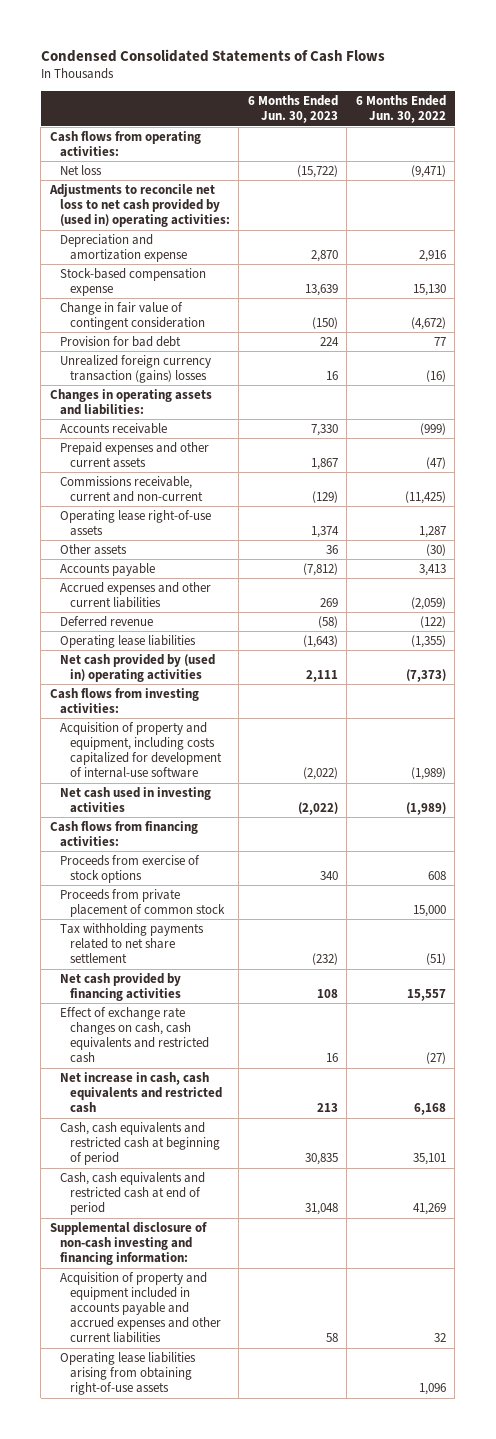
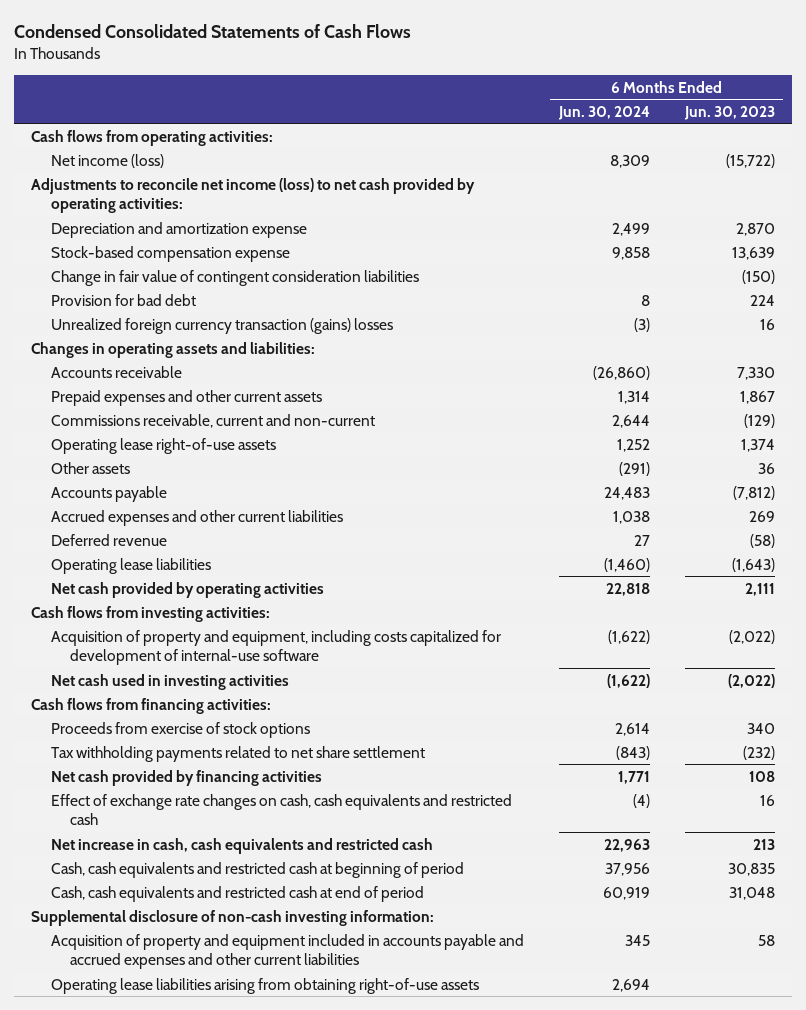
[355,95,446,124] 6 Months Ended Jun. 30, 2022 -> none
none -> [557,105,650,120] Jun. 30, 2024
[60,164,103,175] Net loss -> [50,153,164,168] Net income (loss)
[48,183,231,228] Adjustments to reconcile net loss to net cash provided by (used in) operating activities: -> [31,177,476,214] Adjustments to reconcile net income (loss) to net cash provided by operating activities:
[60,301,206,331] Change in fair value of contingent consideration -> [50,269,419,286] Change in fair value of contingent consideration liabilities
[60,653,216,683] Net cash provided by (used in) operating activities -> [50,581,324,598] Net cash provided by operating activities
[60,888,226,918] Proceeds from private placement of common stock -> none
[49,1221,207,1266] Supplemental disclosure of non-cash investing and financing information: -> [31,909,435,926] Supplemental disclosure of non-cash investing information:

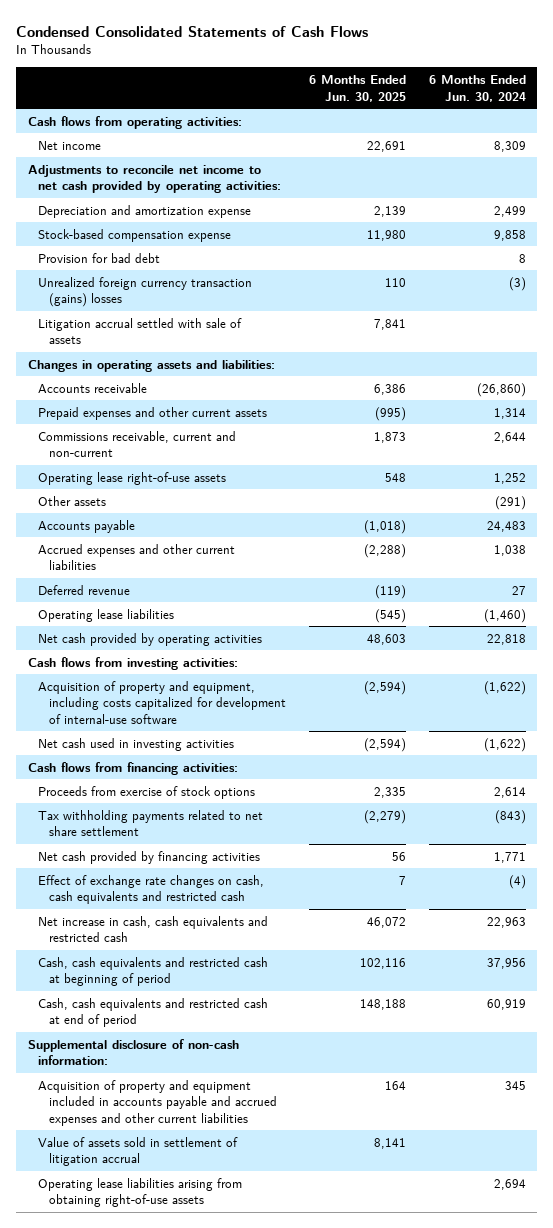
[683,105,775,120] Jun. 30, 2023 -> none
none -> [308,75,406,102] 6 Months Ended Jun. 30, 2025
[50,153,164,168] Net income (loss) -> [38,140,102,150] Net income
[31,177,476,214] Adjustments to reconcile net income (loss) to net cash provided by operating activities: -> [27,164,282,194] Adjustments to reconcile net income to net cash provided by operating activities:
[50,269,419,286] Change in fair value of contingent consideration liabilities -> none
none -> [38,317,243,345] Litigation accrual settled with sale of assets
[31,909,435,926] Supplemental disclosure of non-cash investing information: -> [27,1038,239,1066] Supplemental disclosure of non-cash information:
none -> [38,1136,239,1167] Value of assets sold in settlement of litigation accrual

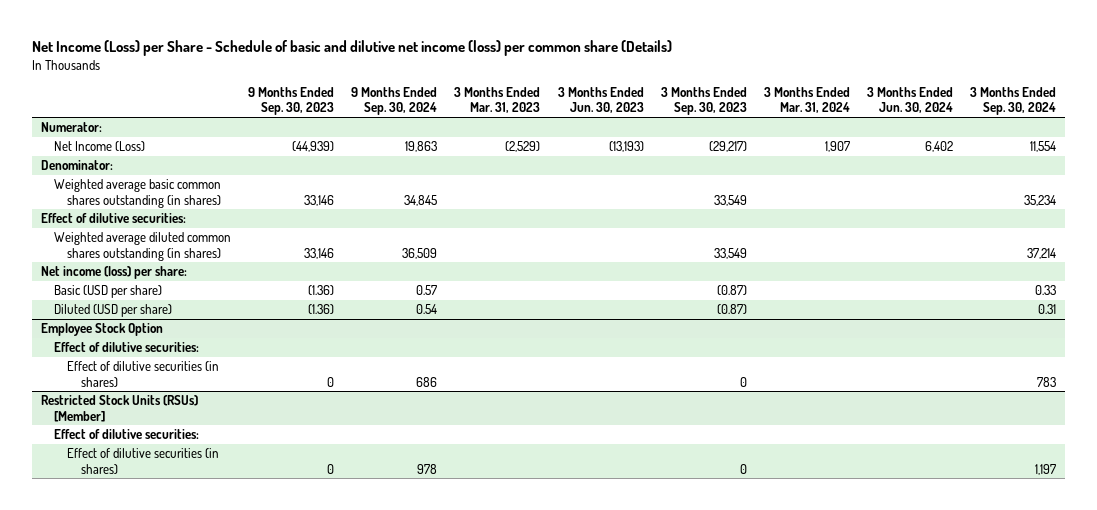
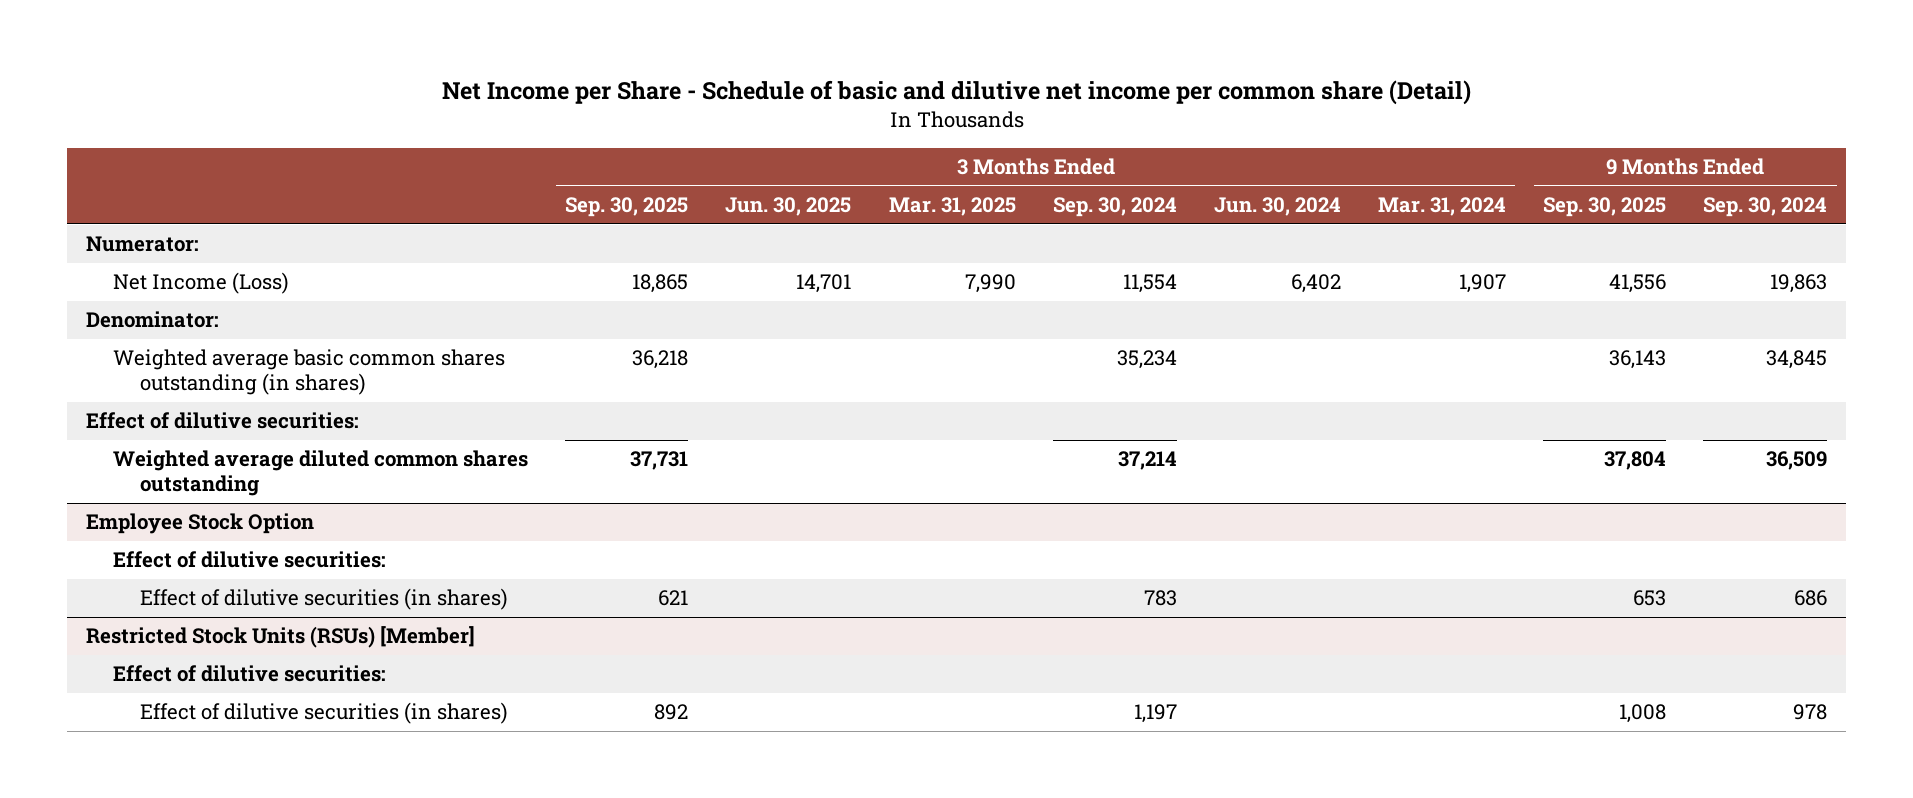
[32,40,673,57] Net Income (Loss) per Share - Schedule of basic and dilutive net income (loss) per common share (Details) -> [441,80,1471,106] Net Income per Share - Schedule of basic and dilutive net income per common share (Detail)
[248,87,335,116] 9 Months Ended Sep. 30, 2023 -> none
[454,87,541,114] 3 Months Ended Mar. 31, 2023 -> none
[557,87,644,114] 3 Months Ended Jun. 30, 2023 -> none
[660,87,747,116] 3 Months Ended Sep. 30, 2023 -> none
none -> [565,197,689,218] Sep. 30, 2025
none -> [725,197,852,217] Jun. 30, 2025
none -> [888,197,1016,217] Mar. 31, 2025
none -> [1543,197,1667,218] Sep. 30, 2025
[40,266,187,280] Net income (loss) per share: -> none
[54,285,163,299] Basic (USD per share) -> none
[54,304,173,318] Diluted (USD per share) -> none
[54,232,232,261] Weighted average diluted common shares outstanding (in shares) -> [112,450,528,497] Weighted average diluted common shares outstanding

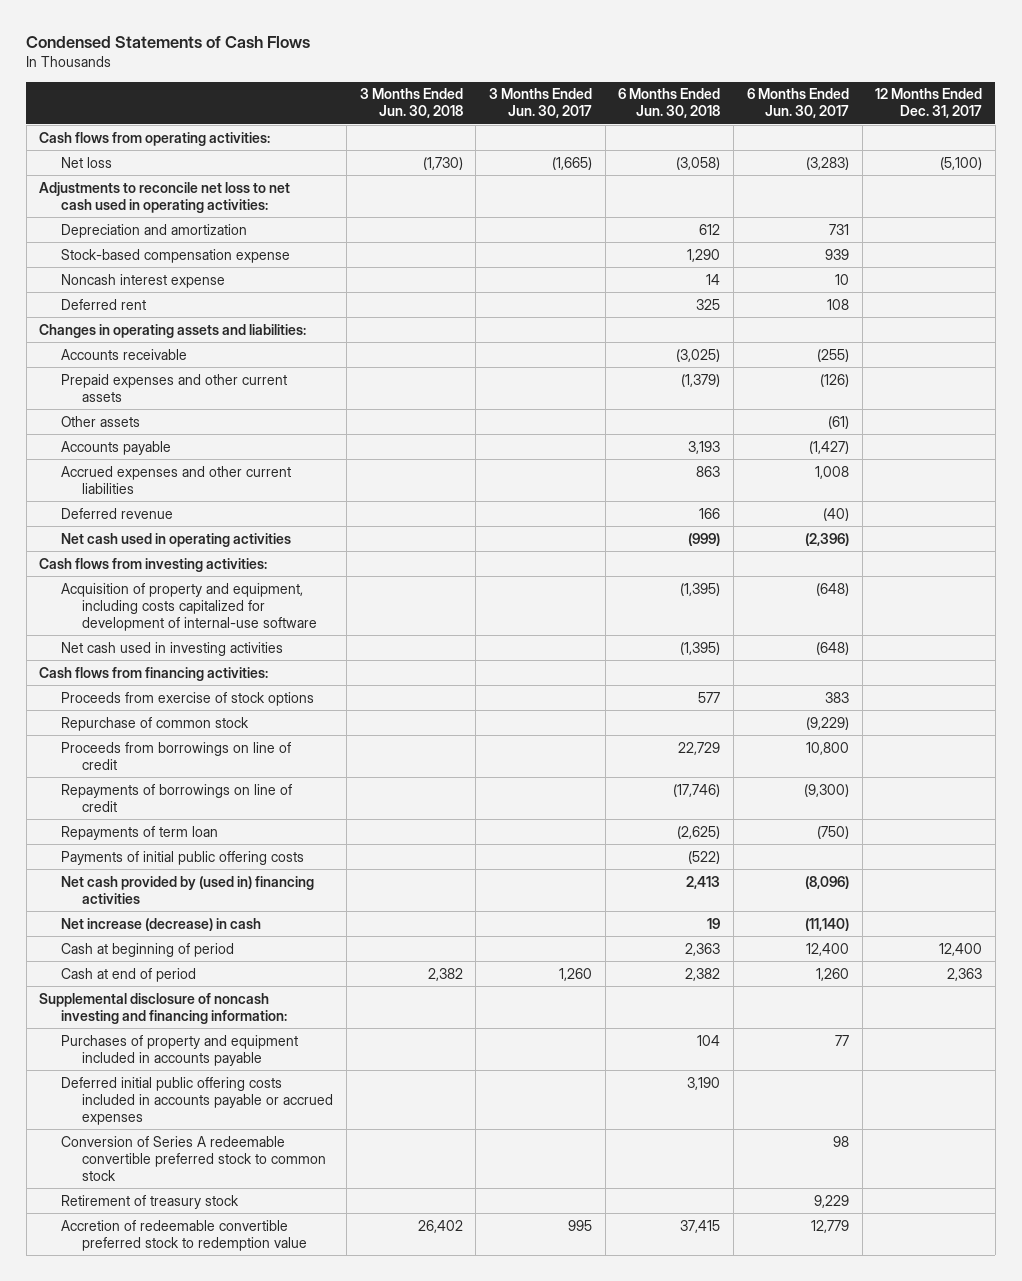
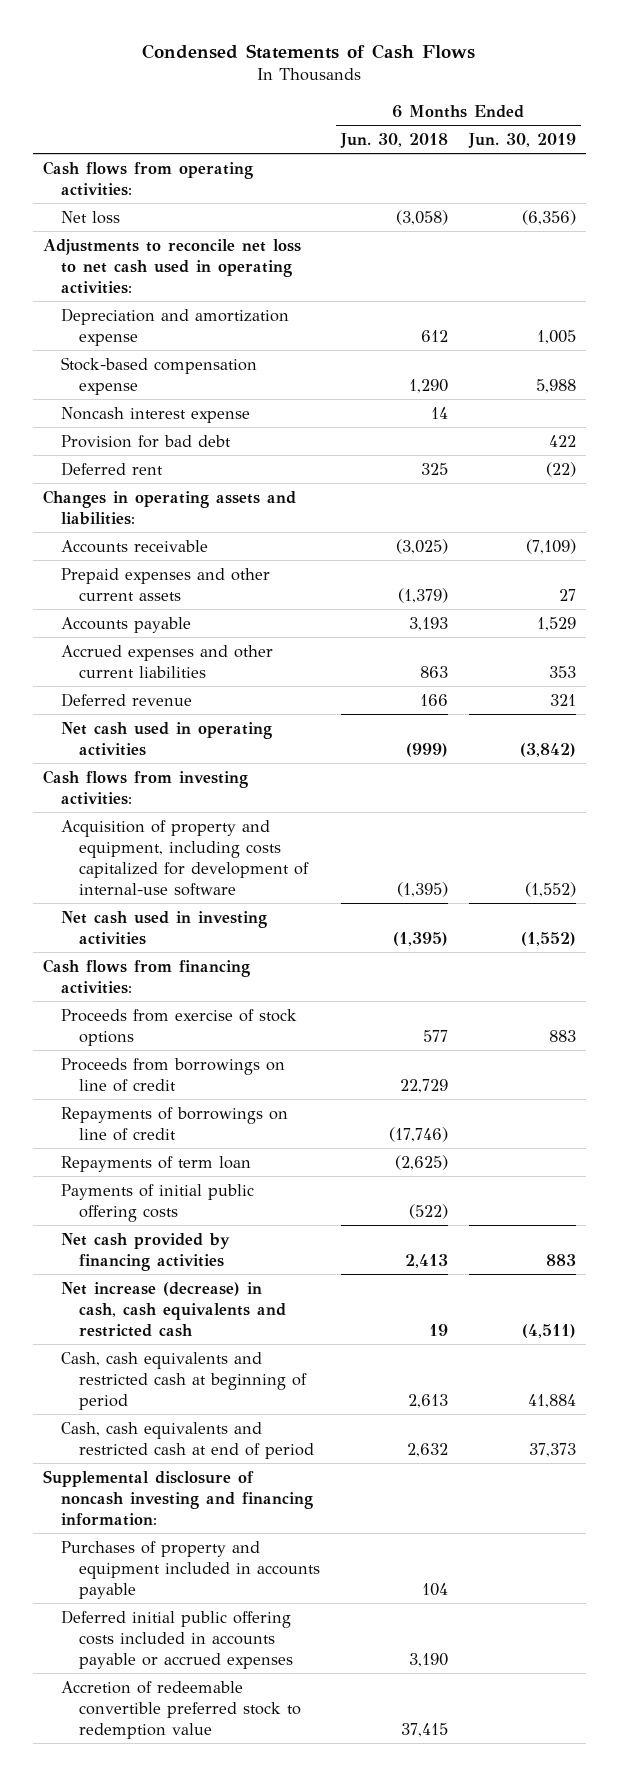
[359,88,463,119] 3 Months Ended Jun. 30, 2018 -> none
[489,88,593,119] 3 Months Ended Jun. 30, 2017 -> none
[746,88,849,119] 6 Months Ended Jun. 30, 2017 -> none
[875,88,983,119] 12 Months Ended Dec. 31, 2017 -> none
none -> [467,132,576,148] Jun. 30, 2019
[60,223,247,238] Depreciation and amortization -> [61,307,290,346] Depreciation and amortization expense
none -> [61,434,232,448] Provision for bad debt
[60,415,140,427] Other assets -> none
[60,716,249,731] Repurchase of common stock -> none
[60,875,314,904] Net cash provided by (used in) financing activities -> [61,1232,231,1271] Net cash provided by financing activities
[60,917,261,931] Net increase (decrease) in cash -> [61,1281,287,1337] Net increase (decrease) in cash, cash equivalents and restricted cash
[60,942,234,957] Cash at beginning of period -> [61,1351,308,1410] Cash, cash equivalents and restricted cash at beginning of period
[685,942,721,956] 2,363 -> [408,1393,449,1408] 2,613
[60,967,196,982] Cash at end of period -> [61,1421,315,1459] Cash, cash equivalents and restricted cash at end of period
[685,967,721,981] 2,382 -> [407,1442,449,1457] 2,632
[60,1135,327,1181] Conversion of Series A redeemable convertible preferred stock to common stock -> none
[60,1194,239,1209] Retirement of treasury stock -> none

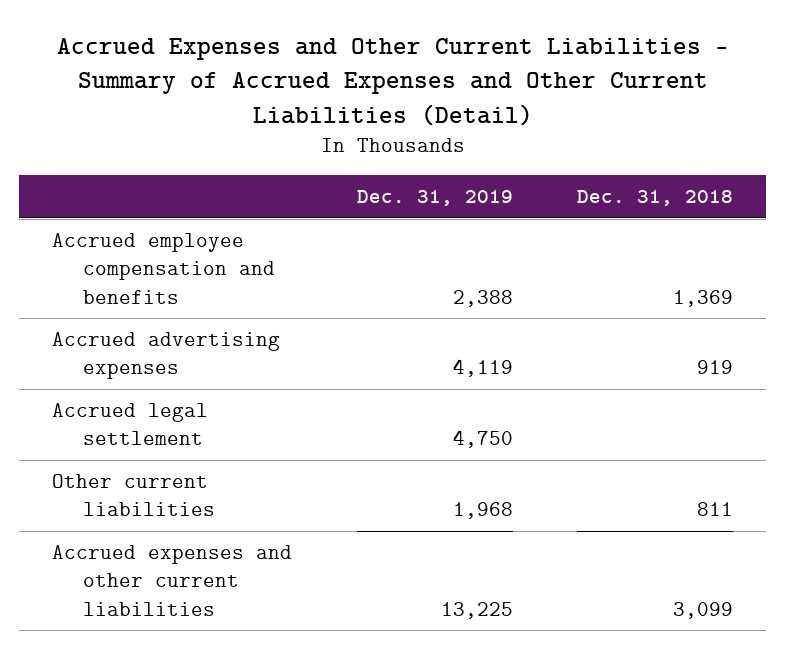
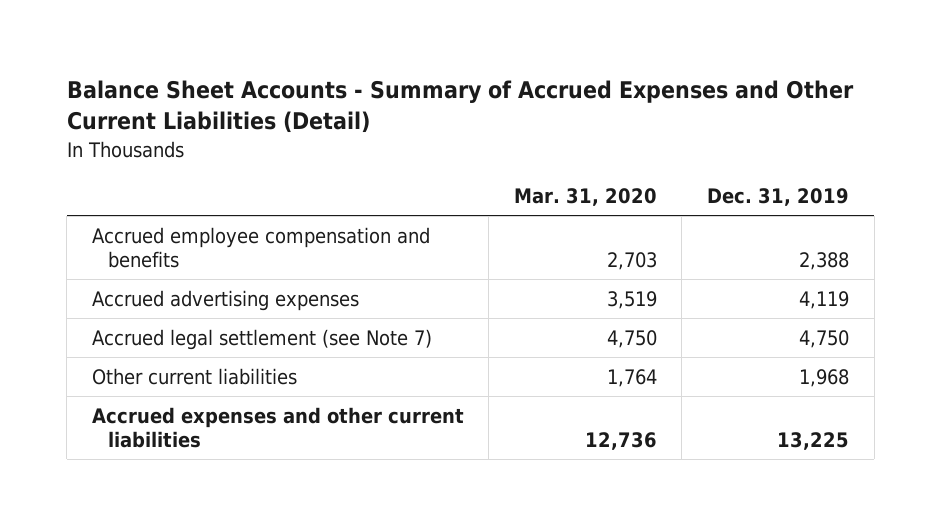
[56,37,729,126] Accrued Expenses and Other Current Liabilities - Summary of Accrued Expenses and Other Current Liabilities (Detail) -> [66,80,854,134] Balance Sheet Accounts - Summary of Accrued Expenses and Other Current Liabilities (Detail)
[577,189,734,206] Dec. 31, 2018 -> none
none -> [513,188,657,207] Mar. 31, 2020
[51,403,208,446] Accrued legal settlement -> [91,328,432,350] Accrued legal settlement (see Note 7)

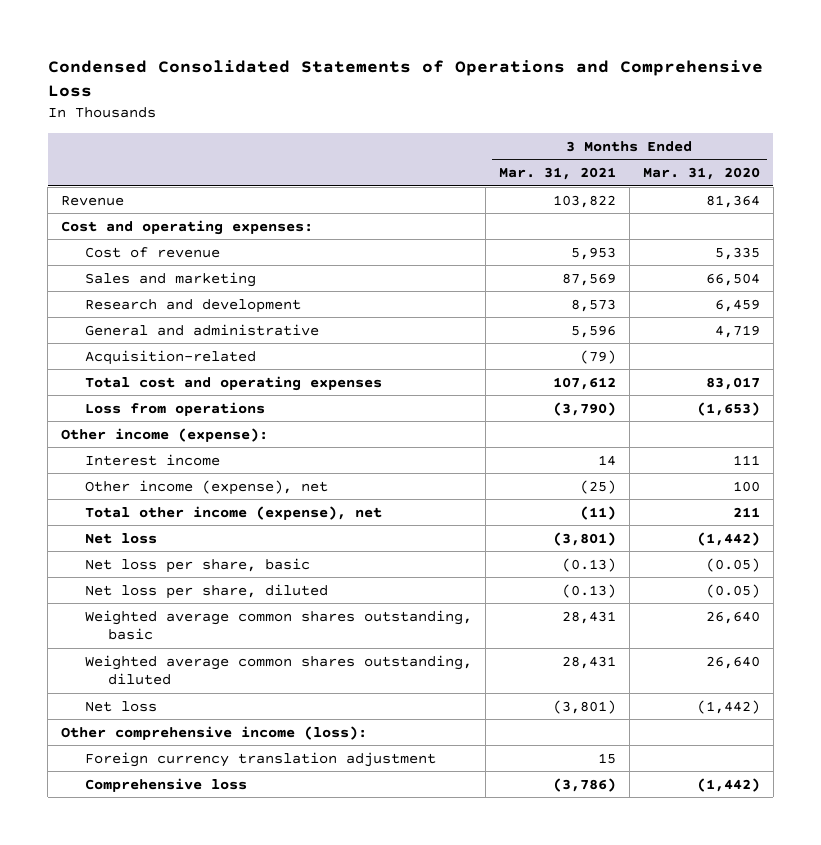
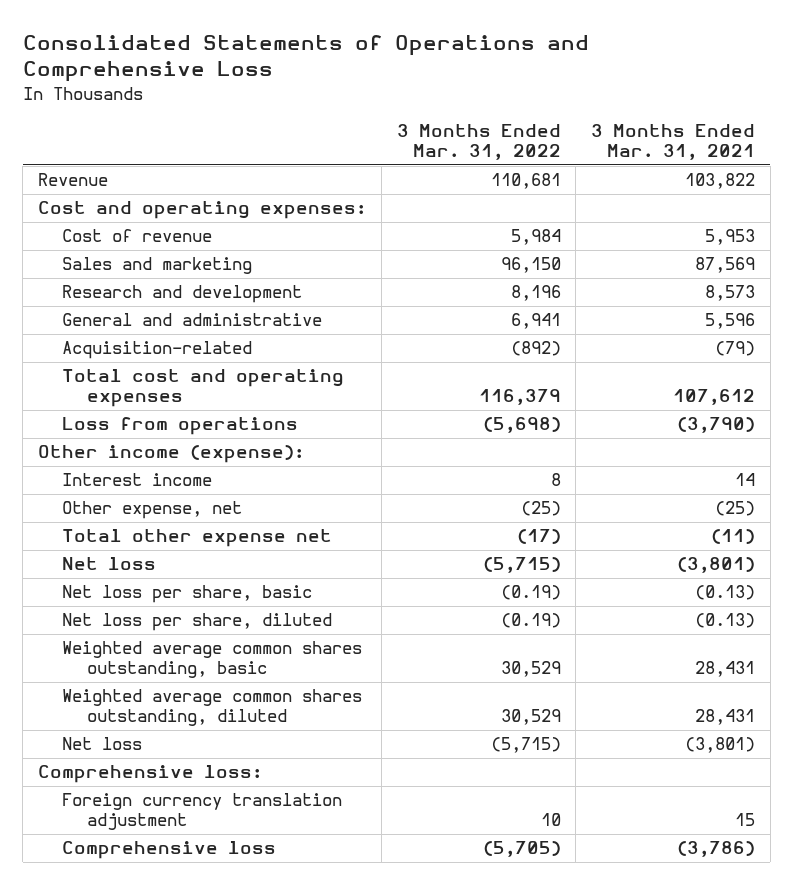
[47,60,763,98] Condensed Consolidated Statements of Operations and Comprehensive Loss -> [22,34,589,83] Consolidated Statements of Operations and Comprehensive Loss
[642,167,760,181] Mar. 31, 2020 -> none
none -> [396,124,561,161] 3 Months Ended Mar. 31, 2022
[84,479,328,495] Other income (expense), net -> [62,501,243,520] Other expense, net
[84,505,382,520] Total other income (expense), net -> [62,529,333,548] Total other expense net
[61,725,368,740] Other comprehensive income (loss): -> [38,765,263,784] Comprehensive loss:

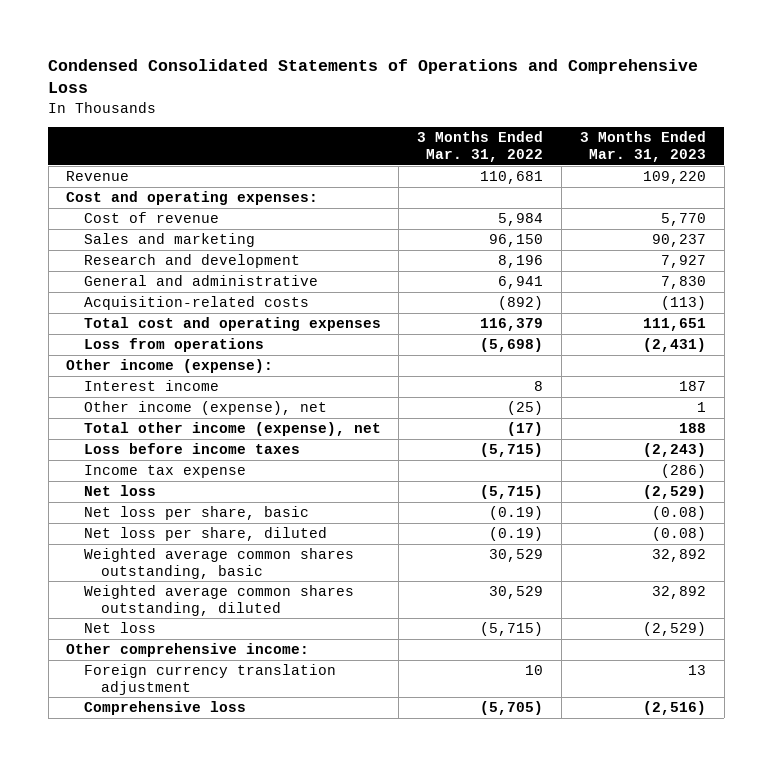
[22,34,589,83] Consolidated Statements of Operations and Comprehensive Loss -> [48,58,699,94] Condensed Consolidated Statements of Operations and Comprehensive Loss
[591,124,756,161] 3 Months Ended Mar. 31, 2021 -> none
none -> [580,131,707,163] 3 Months Ended Mar. 31, 2023
[62,341,253,360] Acquisition-related -> [83,296,309,311] Acquisition-related costs
[62,501,243,520] Other expense, net -> [83,401,327,416] Other income (expense), net
[62,529,333,548] Total other expense net -> [83,422,381,437] Total other income (expense), net
none -> [83,443,300,455] Loss before income taxes
none -> [83,465,246,479] Income tax expense
[38,765,263,784] Comprehensive loss: -> [66,643,310,658] Other comprehensive income:

